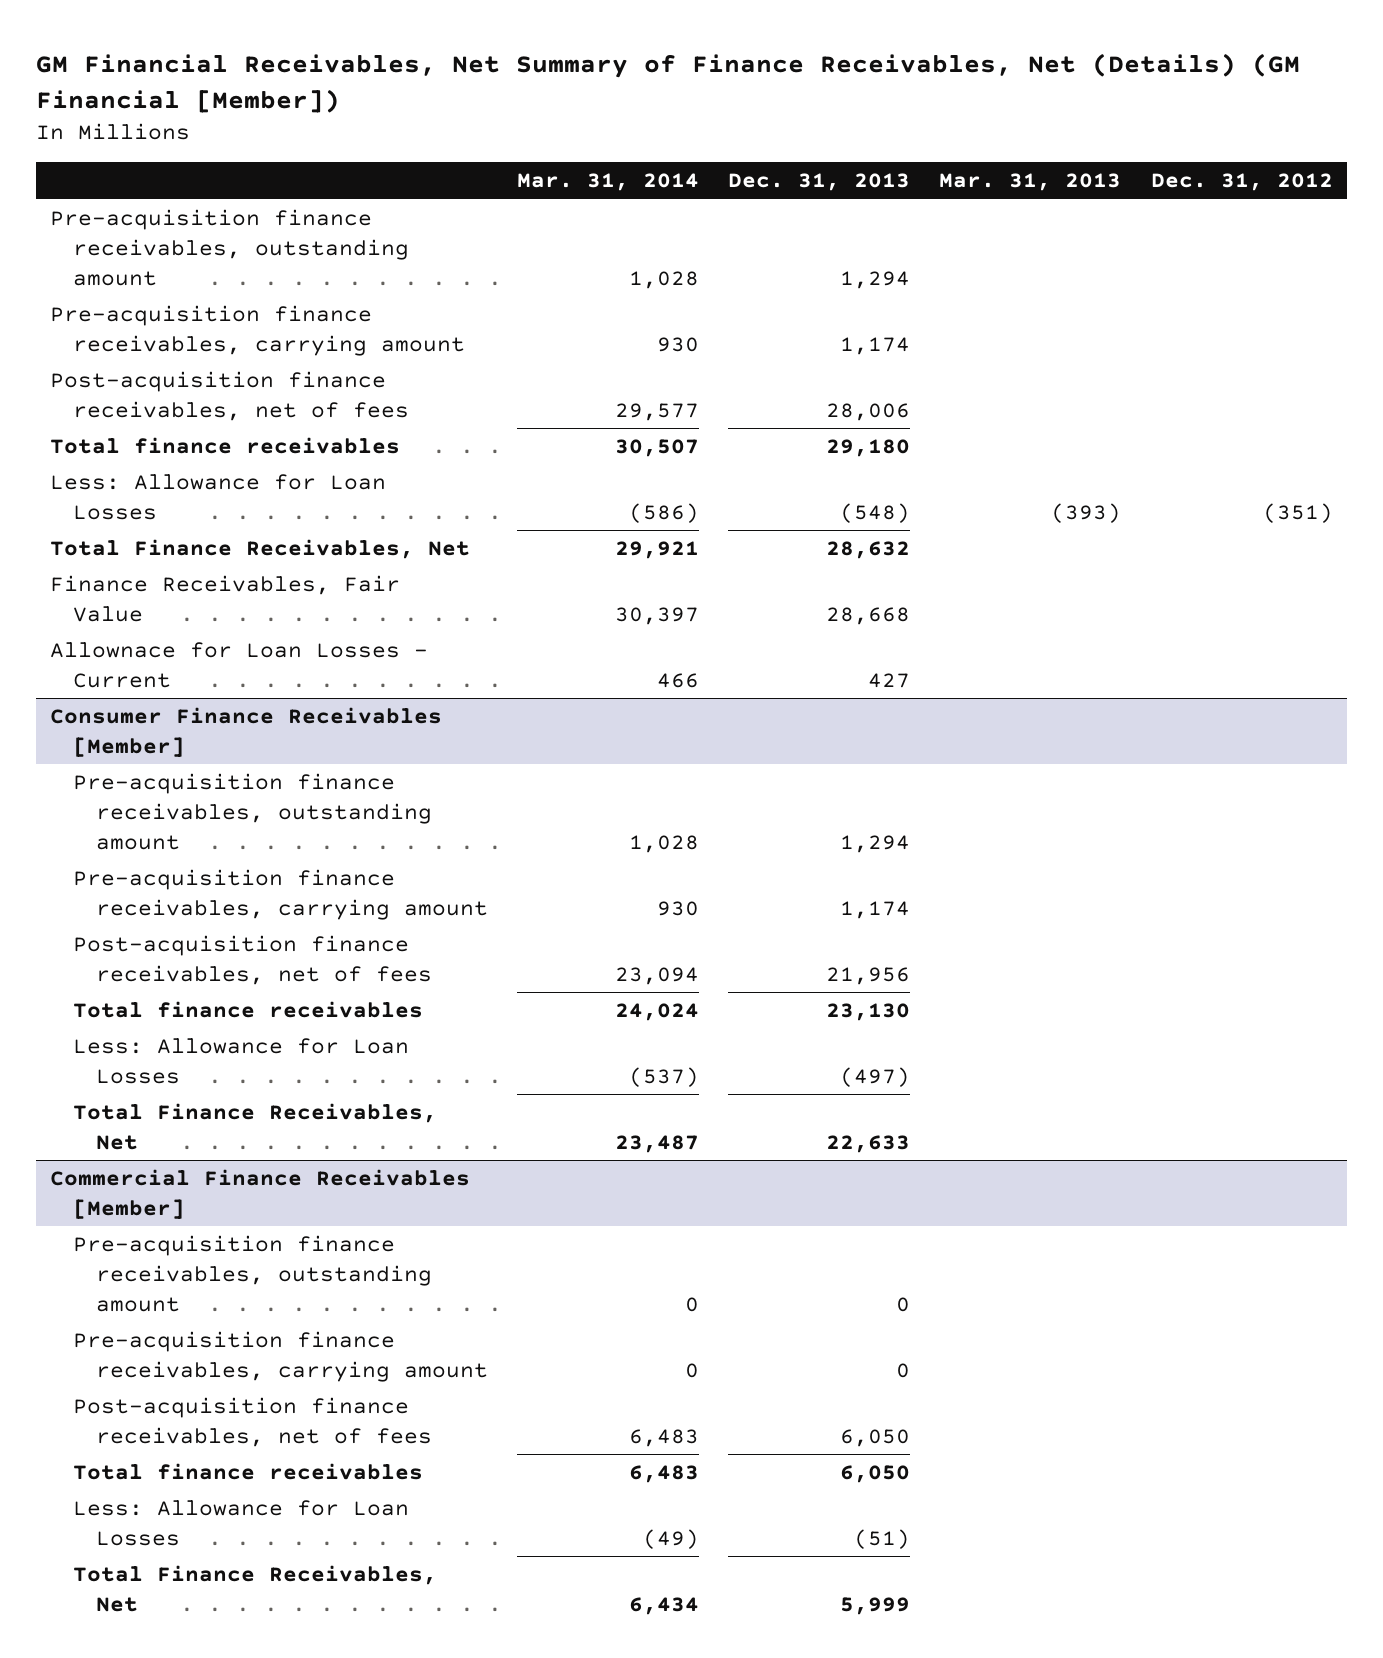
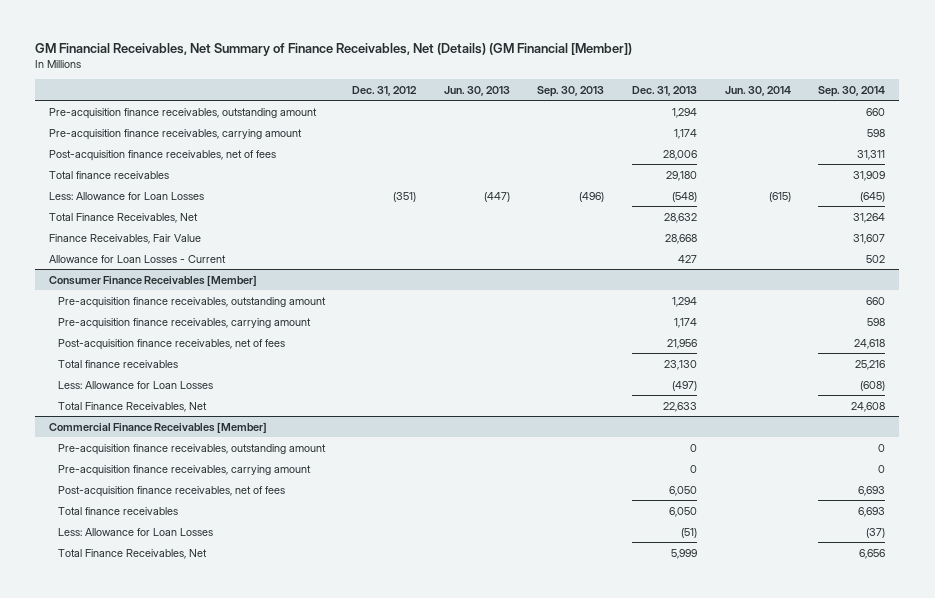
[516,173,699,192] Mar. 31, 2014 -> none
[939,173,1122,192] Mar. 31, 2013 -> none
none -> [443,85,510,96] Jun. 30, 2013
none -> [537,85,605,97] Sep. 30, 2013
none -> [724,85,791,96] Jun. 30, 2014
none -> [818,85,886,97] Sep. 30, 2014
[50,641,429,688] Allownace for Loan Losses - Current -> [49,254,227,263] Allowance for Loan Losses - Current

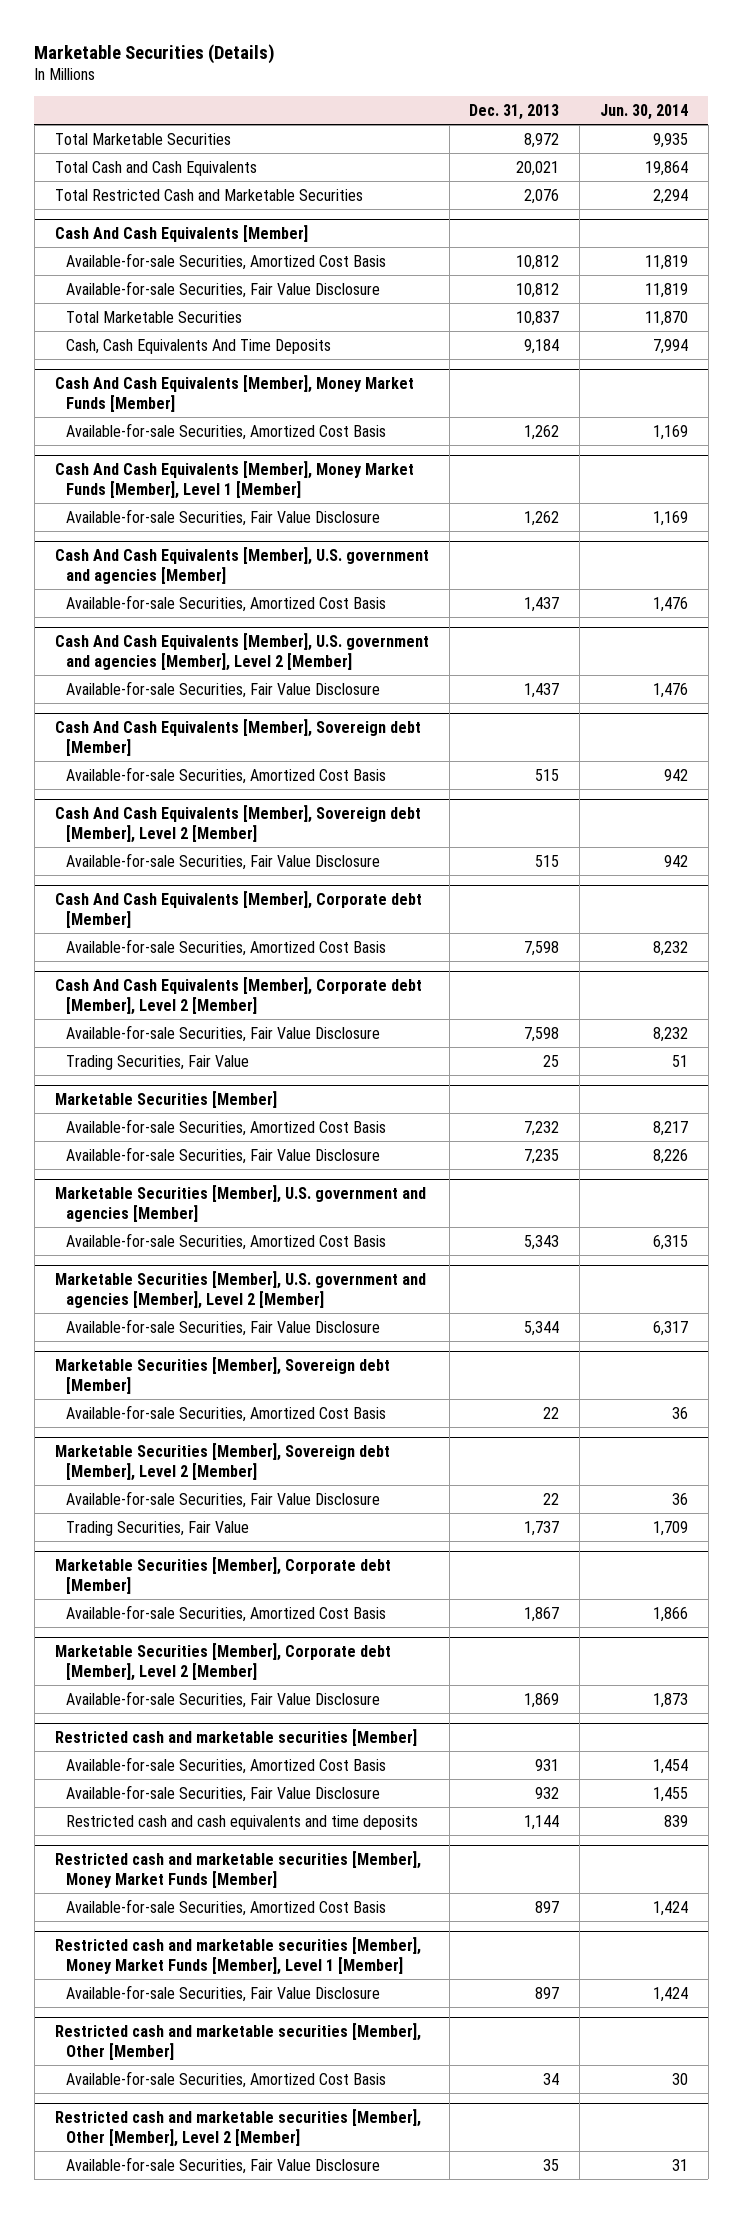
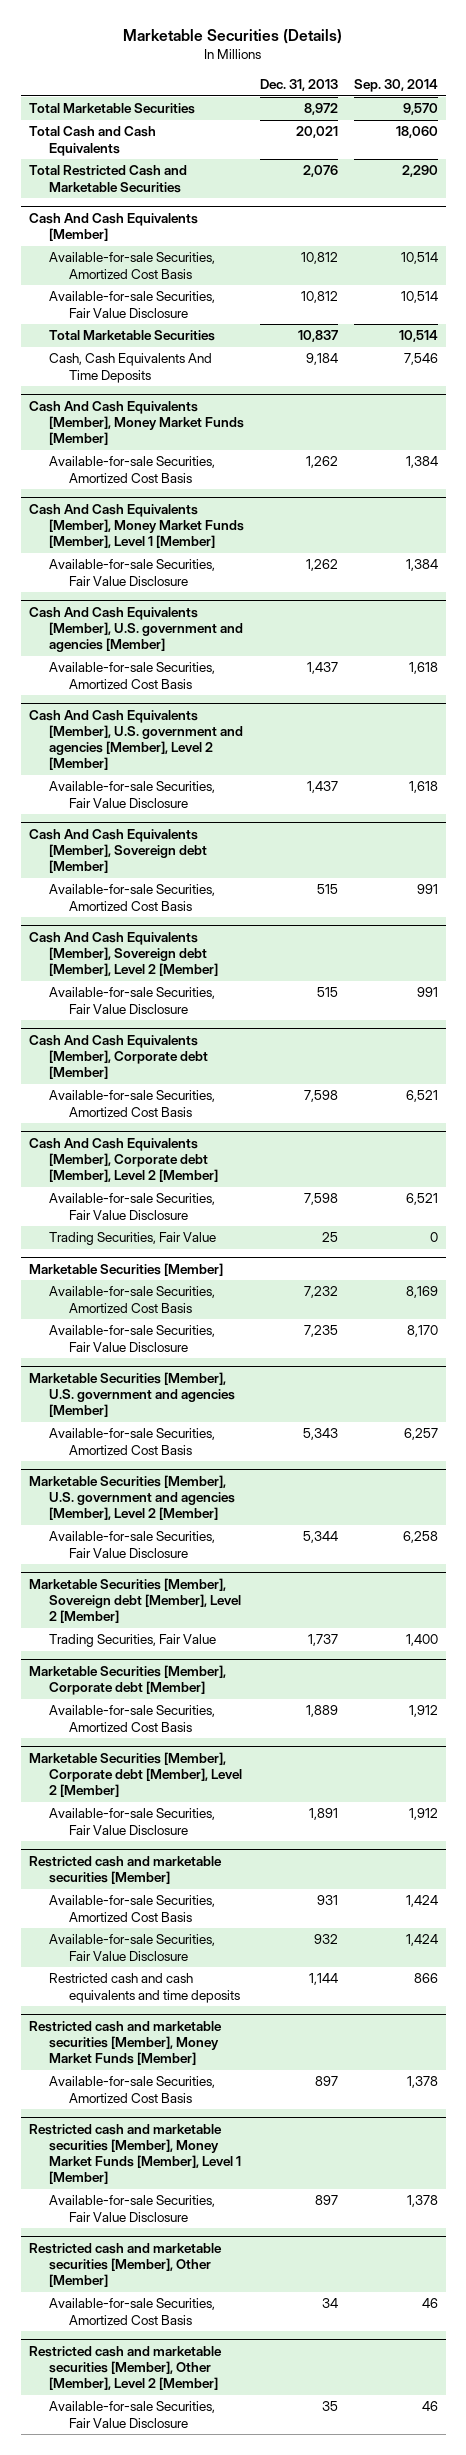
[600,104,689,121] Jun. 30, 2014 -> none
none -> [353,78,438,92] Sep. 30, 2014
[54,1356,390,1394] Marketable Securities [Member], Sovereign debt [Member] -> none
[65,1404,386,1422] Available-for-sale Securities, Amortized Cost Basis -> none
[65,1490,380,1508] Available-for-sale Securities, Fair Value Disclosure -> none
[524,1606,560,1622] 1,867 -> [305,1705,338,1718] 1,889
[524,1692,560,1708] 1,869 -> [308,1808,338,1821] 1,891

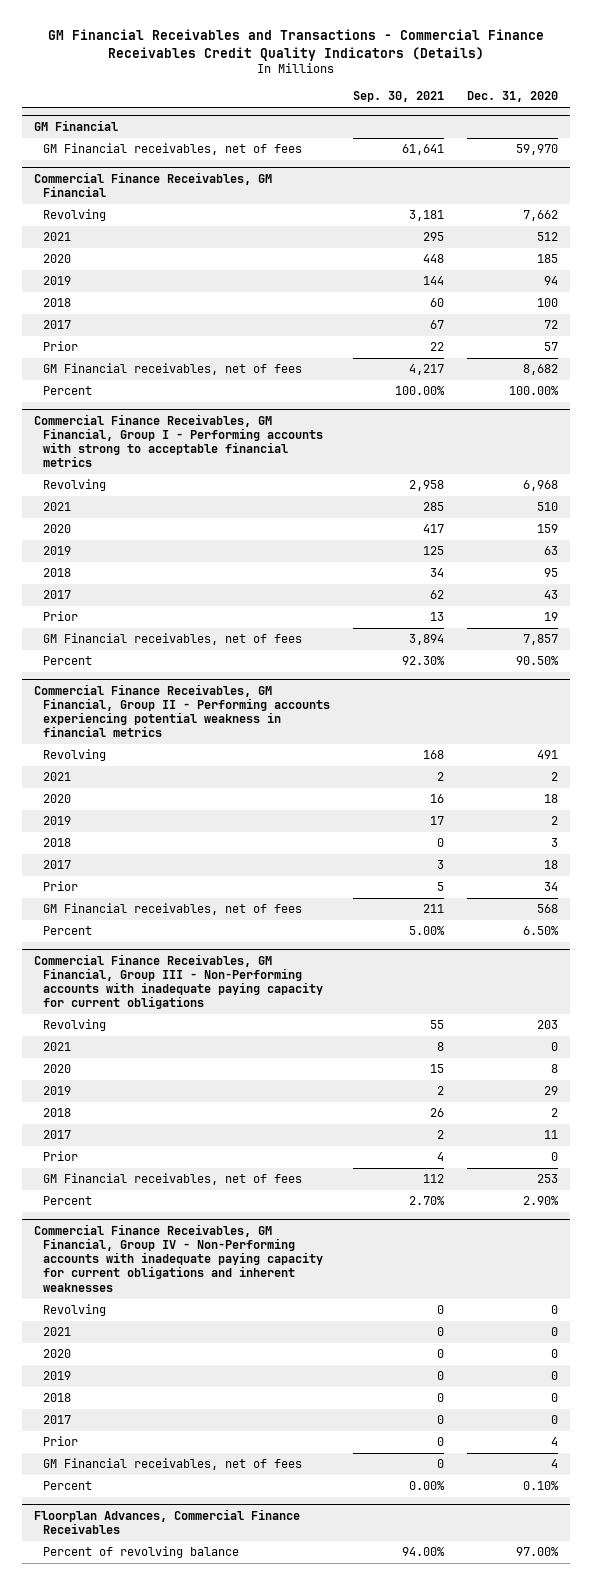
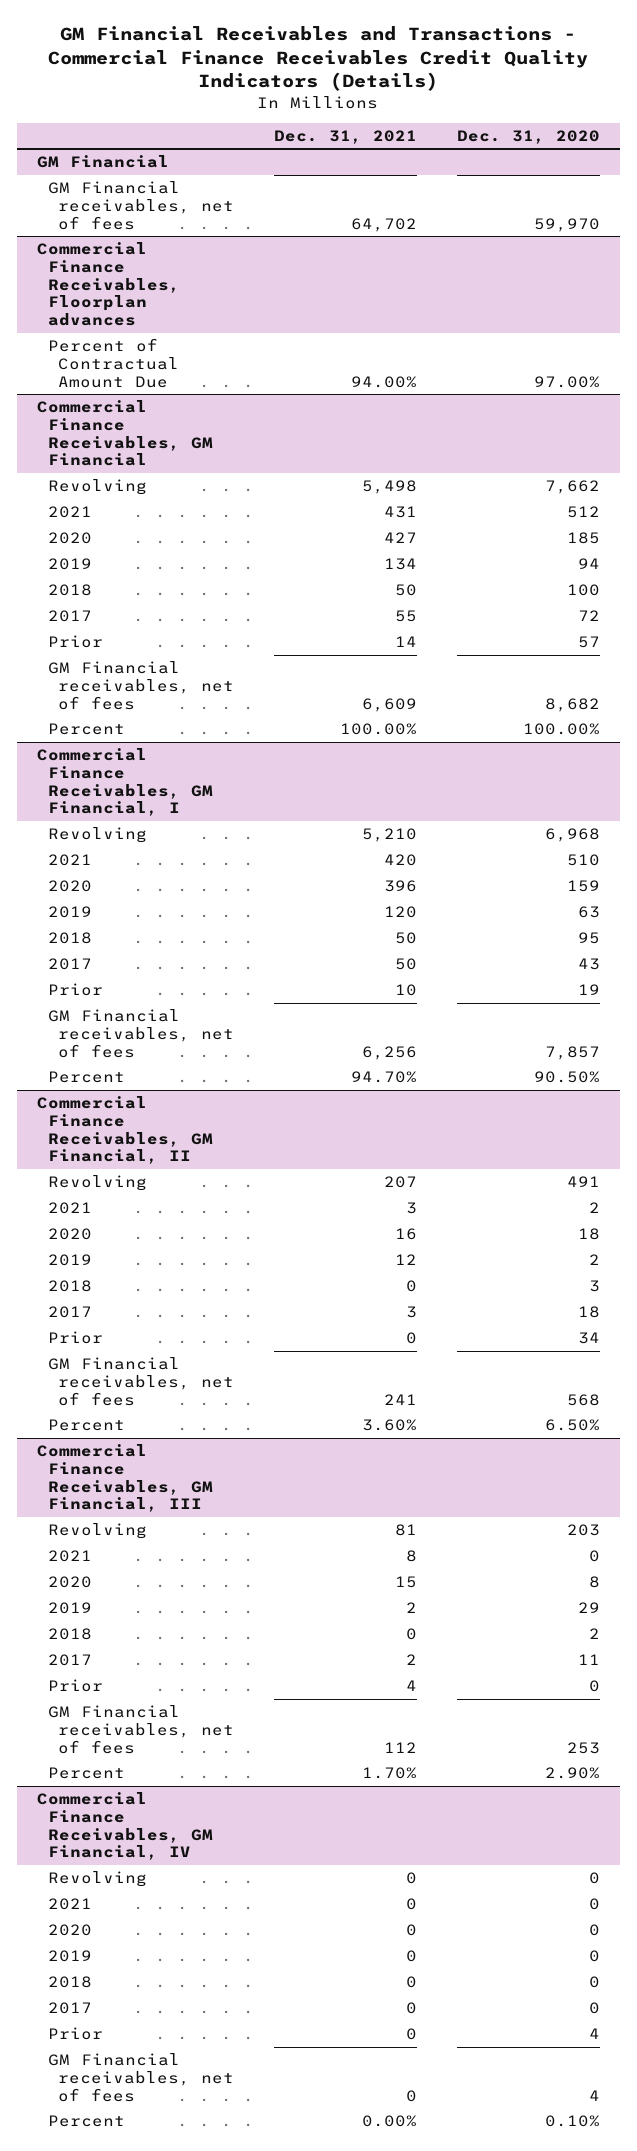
[353,91,445,103] Sep. 30, 2021 -> none
none -> [274,129,418,144] Dec. 31, 2021
none -> [36,242,180,327] Commercial Finance Receivables, Floorplan advances
none -> [47,338,180,388] Percent of Contractual Amount Due
[34,413,324,468] Commercial Finance Receivables, GM Financial, Group I - Performing accounts with strong to acceptable financial metrics -> none
none -> [36,748,213,817] Commercial Finance Receivables, GM Financial, I
[34,683,331,738] Commercial Finance Receivables, GM Financial, Group II - Performing accounts experiencing potential weakness in financial metrics -> none
none -> [36,1096,213,1165] Commercial Finance Receivables, GM Financial, II
[34,953,324,1010] Commercial Finance Receivables, GM Financial, Group III - Non-Performing accounts with inadequate paying capacity for current obligations -> none
none -> [36,1444,213,1513] Commercial Finance Receivables, GM Financial, III
[34,1223,324,1292] Commercial Finance Receivables, GM Financial, Group IV - Non-Performing accounts with inadequate paying capacity for current obligations and inherent weaknesses -> none
none -> [36,1792,213,1861] Commercial Finance Receivables, GM Financial, IV
[34,1508,301,1534] Floorplan Advances, Commercial Finance Receivables -> none
[43,1546,240,1559] Percent of revolving balance -> none

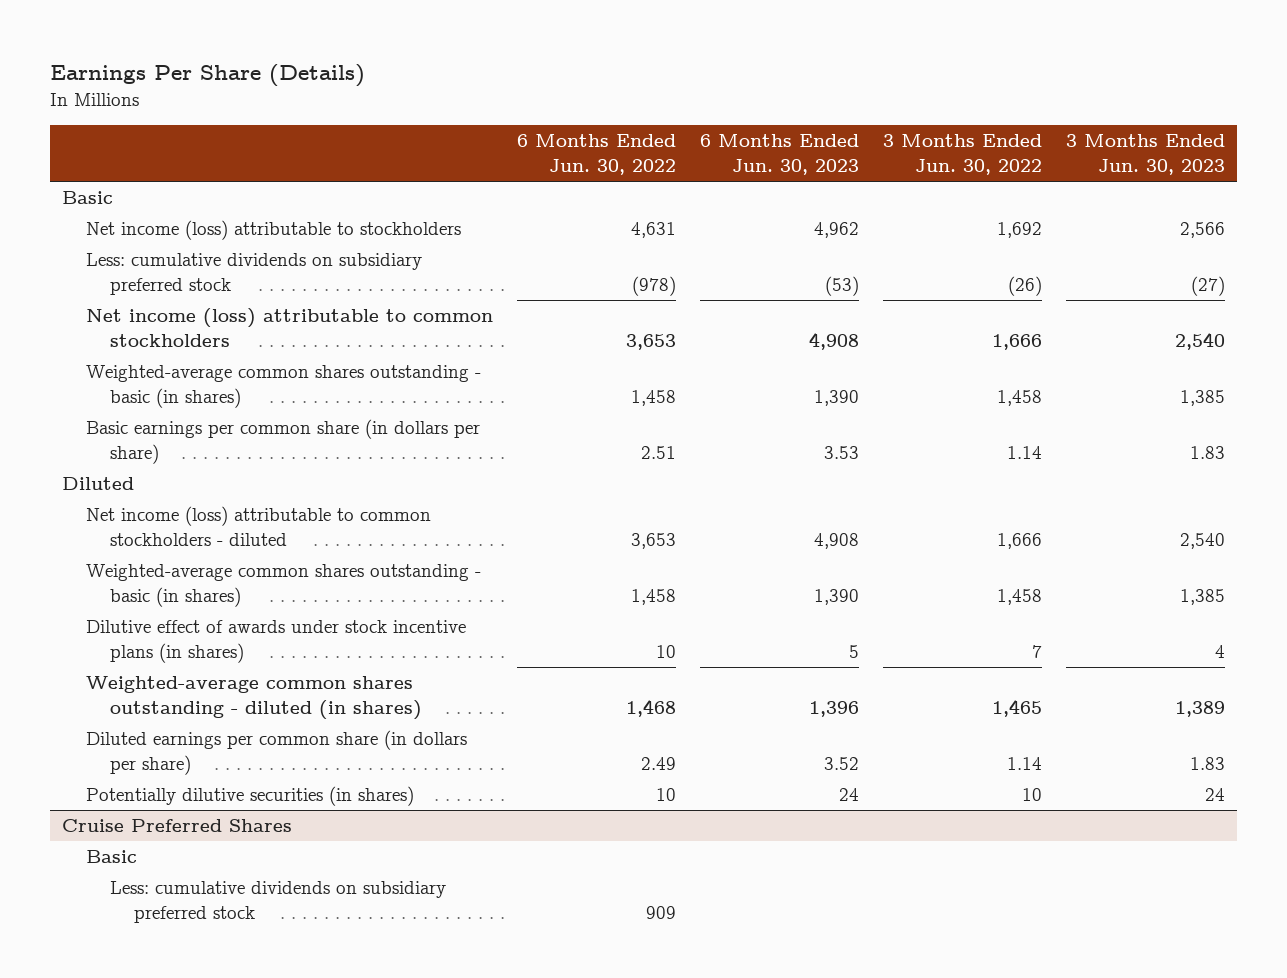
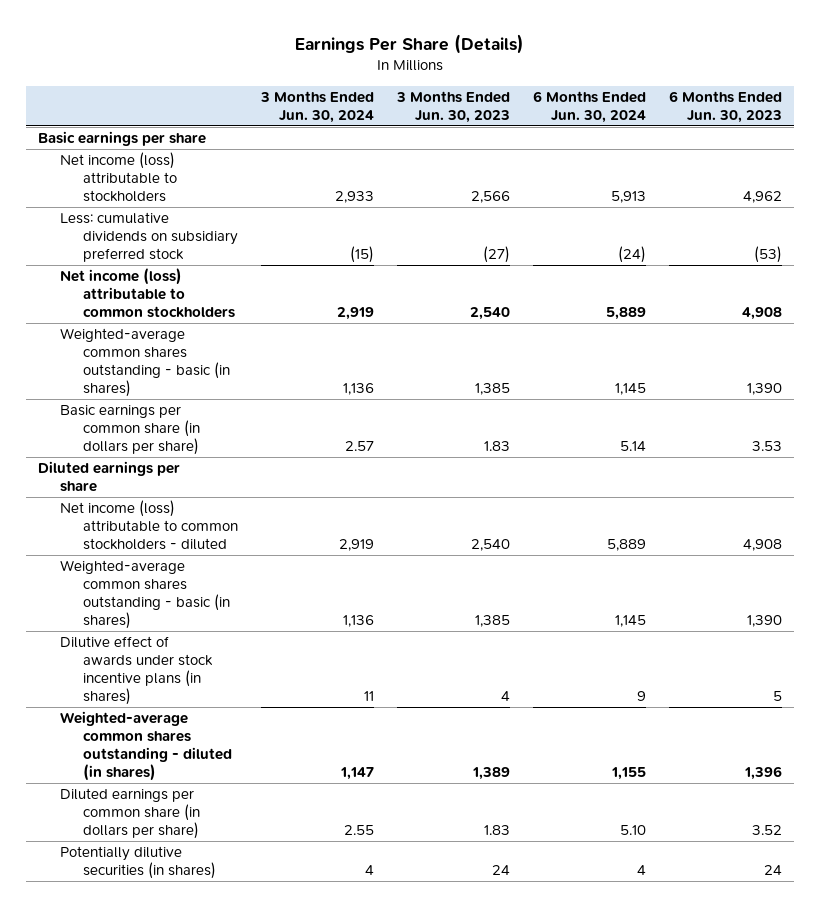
[516,134,676,176] 6 Months Ended Jun. 30, 2022 -> none
[882,134,1042,176] 3 Months Ended Jun. 30, 2022 -> none
none -> [259,90,374,123] 3 Months Ended Jun. 30, 2024
none -> [532,90,646,123] 6 Months Ended Jun. 30, 2024
[61,191,113,205] Basic -> [37,131,206,147] Basic earnings per share
[61,477,134,491] Diluted -> [37,461,180,493] Diluted earnings per share
[61,819,292,833] Cruise Preferred Shares -> none
[85,850,137,864] Basic -> none
[109,881,446,923] Less: cumulative dividends on subsidiary preferred stock -> none

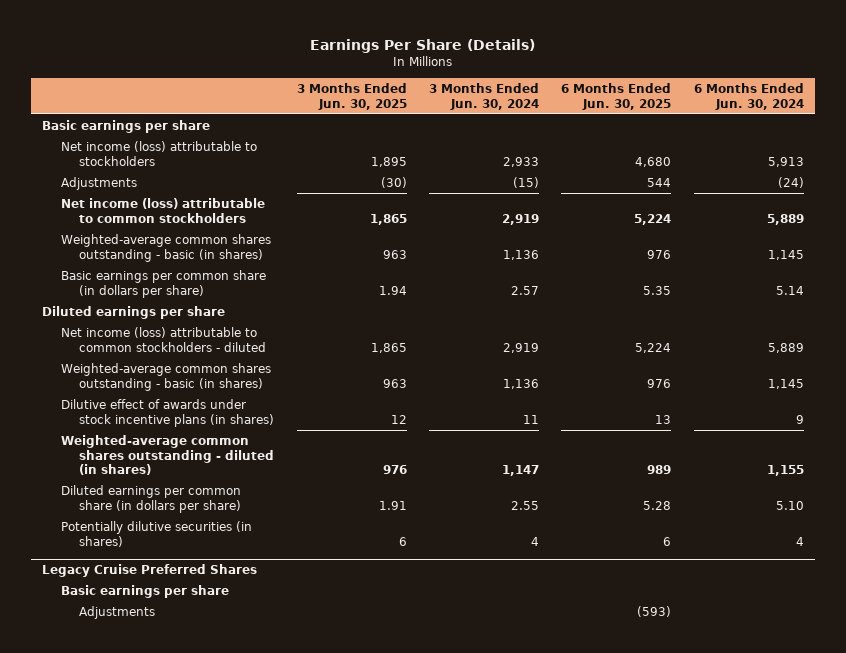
[395,90,510,123] 3 Months Ended Jun. 30, 2023 -> none
[669,90,783,123] 6 Months Ended Jun. 30, 2023 -> none
none -> [296,82,407,110] 3 Months Ended Jun. 30, 2025
none -> [561,82,672,110] 6 Months Ended Jun. 30, 2025
[60,212,238,263] Less: cumulative dividends on subsidiary preferred stock -> [60,176,137,190] Adjustments
none -> [42,564,258,578] Legacy Cruise Preferred Shares
none -> [60,584,229,598] Basic earnings per share
none -> [79,605,156,619] Adjustments

